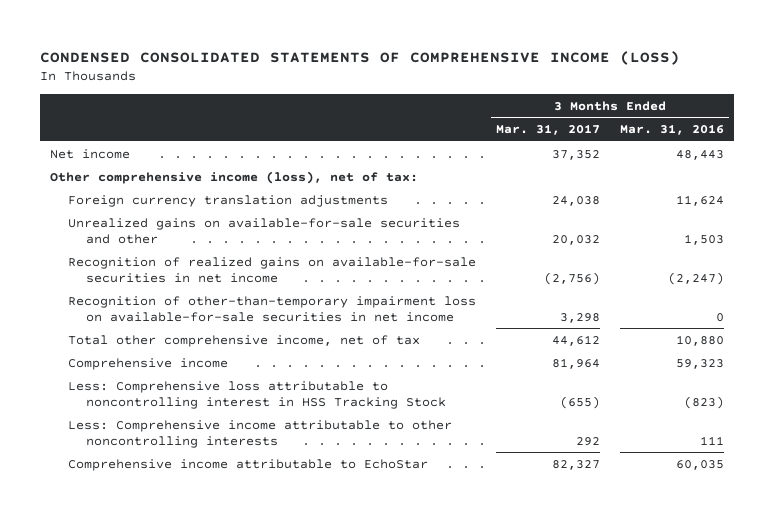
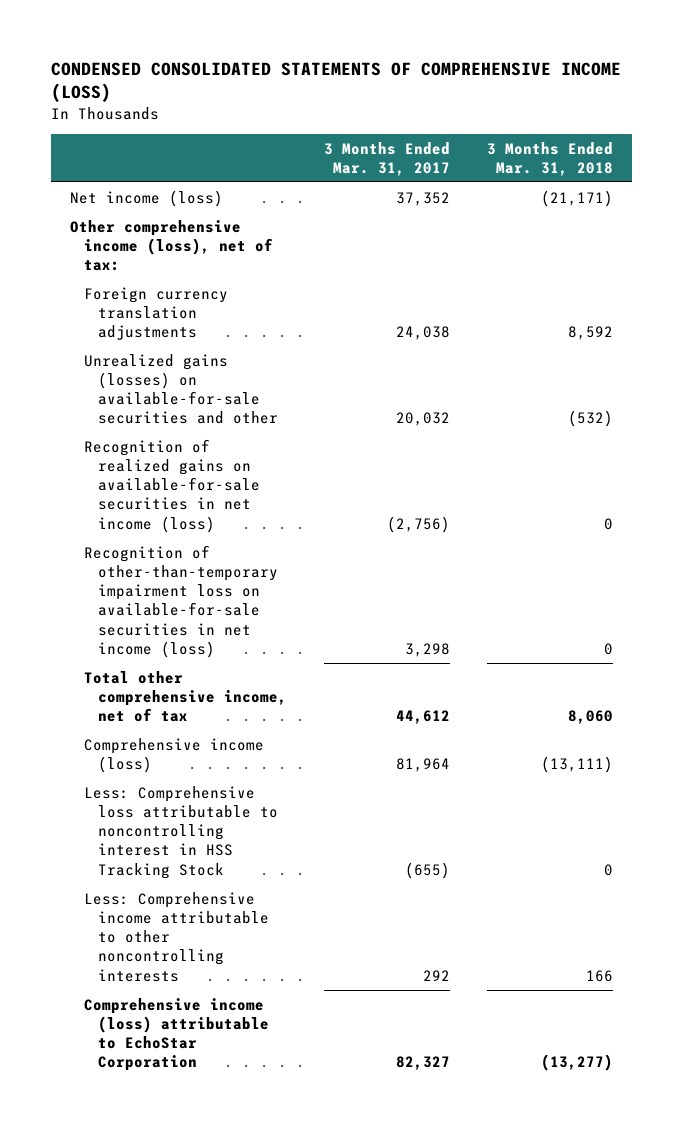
[620,124,725,136] Mar. 31, 2016 -> none
none -> [487,141,614,176] 3 Months Ended Mar. 31, 2018
[50,148,131,159] Net income -> [69,189,223,207] Net income (loss)
[68,217,461,244] Unrealized gains on available-for-sale securities and other -> [83,353,278,425] Unrealized gains (losses) on available-for-sale securities and other
[68,256,477,283] Recognition of realized gains on available-for-sale securities in net income -> [83,438,260,533] Recognition of realized gains on available-for-sale securities in net income (loss)
[68,295,477,322] Recognition of other-than-temporary impairment loss on available-for-sale securities in net income -> [83,544,278,658] Recognition of other-than-temporary impairment loss on available-for-sale securities in net income (loss)
[68,357,229,370] Comprehensive income -> [83,737,264,773] Comprehensive income (loss)
[68,458,429,471] Comprehensive income attributable to EchoStar -> [83,997,269,1072] Comprehensive income (loss) attributable to EchoStar Corporation

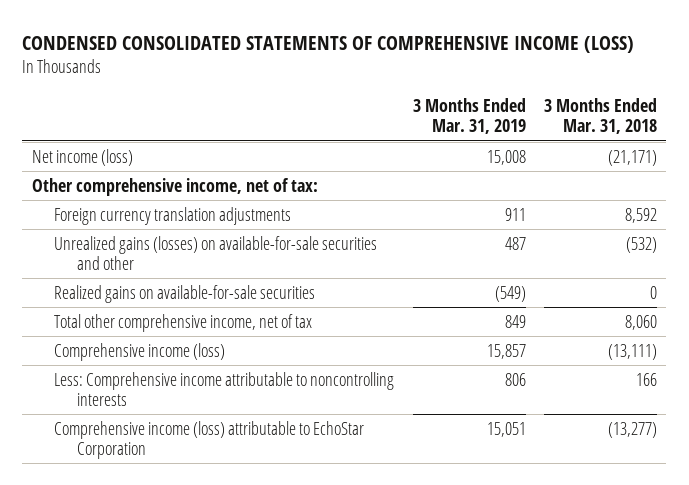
[324,141,451,176] 3 Months Ended Mar. 31, 2017 -> none
none -> [412,97,526,135] 3 Months Ended Mar. 31, 2019
[69,219,273,272] Other comprehensive income (loss), net of tax: -> [31,177,318,196] Other comprehensive income, net of tax:
[83,544,278,658] Recognition of other-than-temporary impairment loss on available-for-sale securities in net income (loss) -> none
[83,438,260,533] Recognition of realized gains on available-for-sale securities in net income (loss) -> [54,284,316,303] Realized gains on available-for-sale securities
[83,785,278,879] Less: Comprehensive loss attributable to noncontrolling interest in HSS Tracking Stock -> none
[83,891,269,982] Less: Comprehensive income attributable to other noncontrolling interests -> [54,371,395,407] Less: Comprehensive income attributable to noncontrolling interests

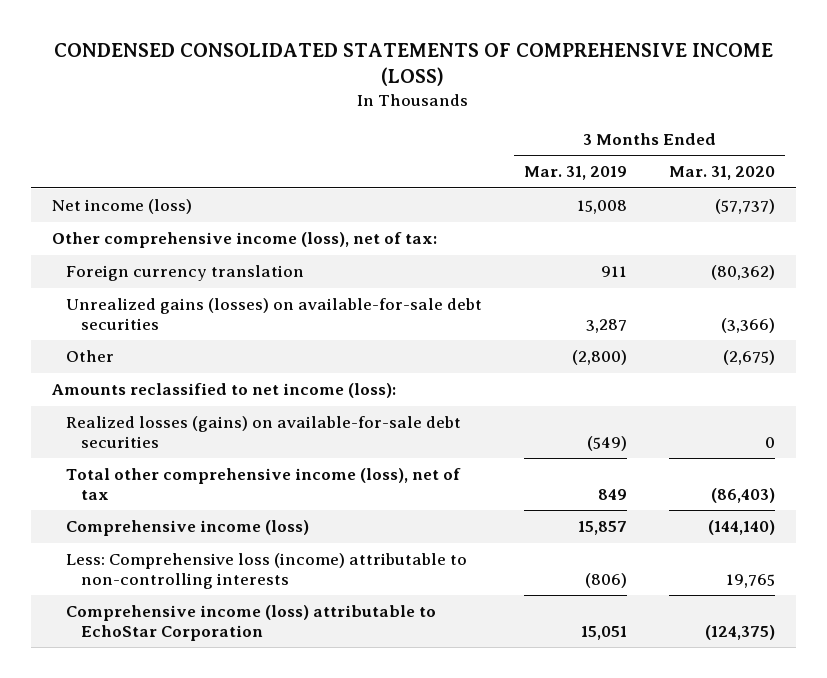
[544,97,658,135] 3 Months Ended Mar. 31, 2018 -> none
none -> [669,166,776,181] Mar. 31, 2020
[31,177,318,196] Other comprehensive income, net of tax: -> [51,232,437,249] Other comprehensive income (loss), net of tax:
[54,206,292,225] Foreign currency translation adjustments -> [66,265,305,282] Foreign currency translation
[54,235,378,271] Unrealized gains (losses) on available-for-sale securities and other -> [66,298,483,330] Unrealized gains (losses) on available-for-sale debt securities
[504,236,526,250] 487 -> [586,318,628,333] 3,287
none -> [66,350,115,363] Other
none -> [50,383,396,399] Amounts reclassified to net income (loss):
[54,284,316,303] Realized gains on available-for-sale securities -> [66,416,462,448] Realized losses (gains) on available-for-sale debt securities
[54,313,313,332] Total other comprehensive income, net of tax -> [66,468,462,500] Total other comprehensive income (loss), net of tax
[54,371,395,407] Less: Comprehensive income attributable to noncontrolling interests -> [66,553,468,589] Less: Comprehensive loss (income) attributable to non-controlling interests
[504,372,526,386] 806 -> [585,572,628,588] (806)

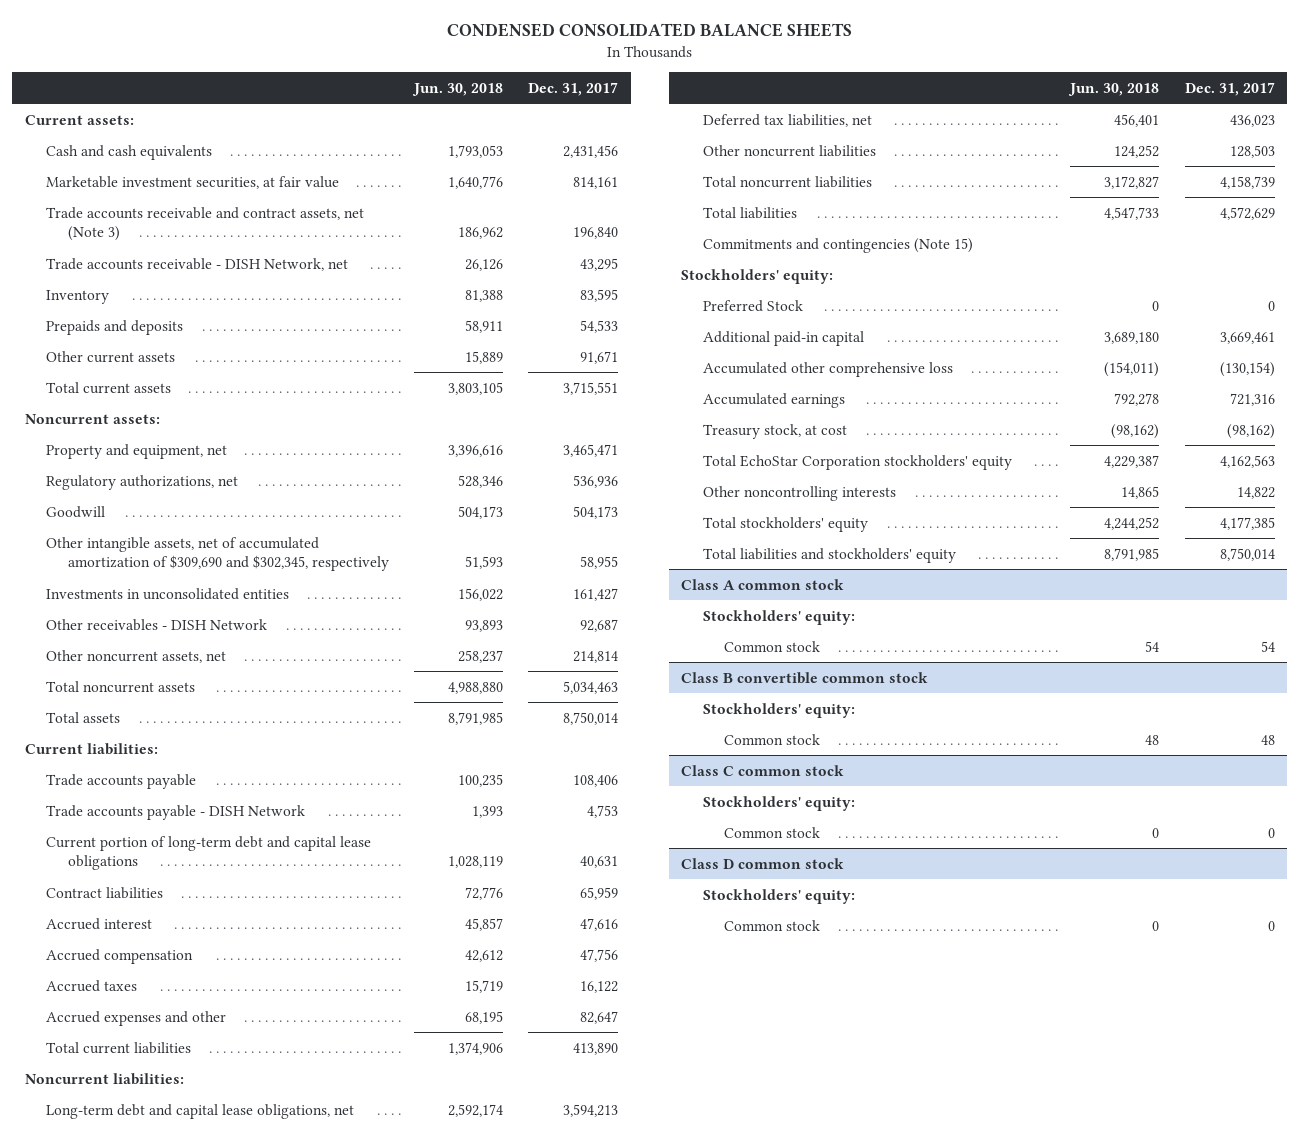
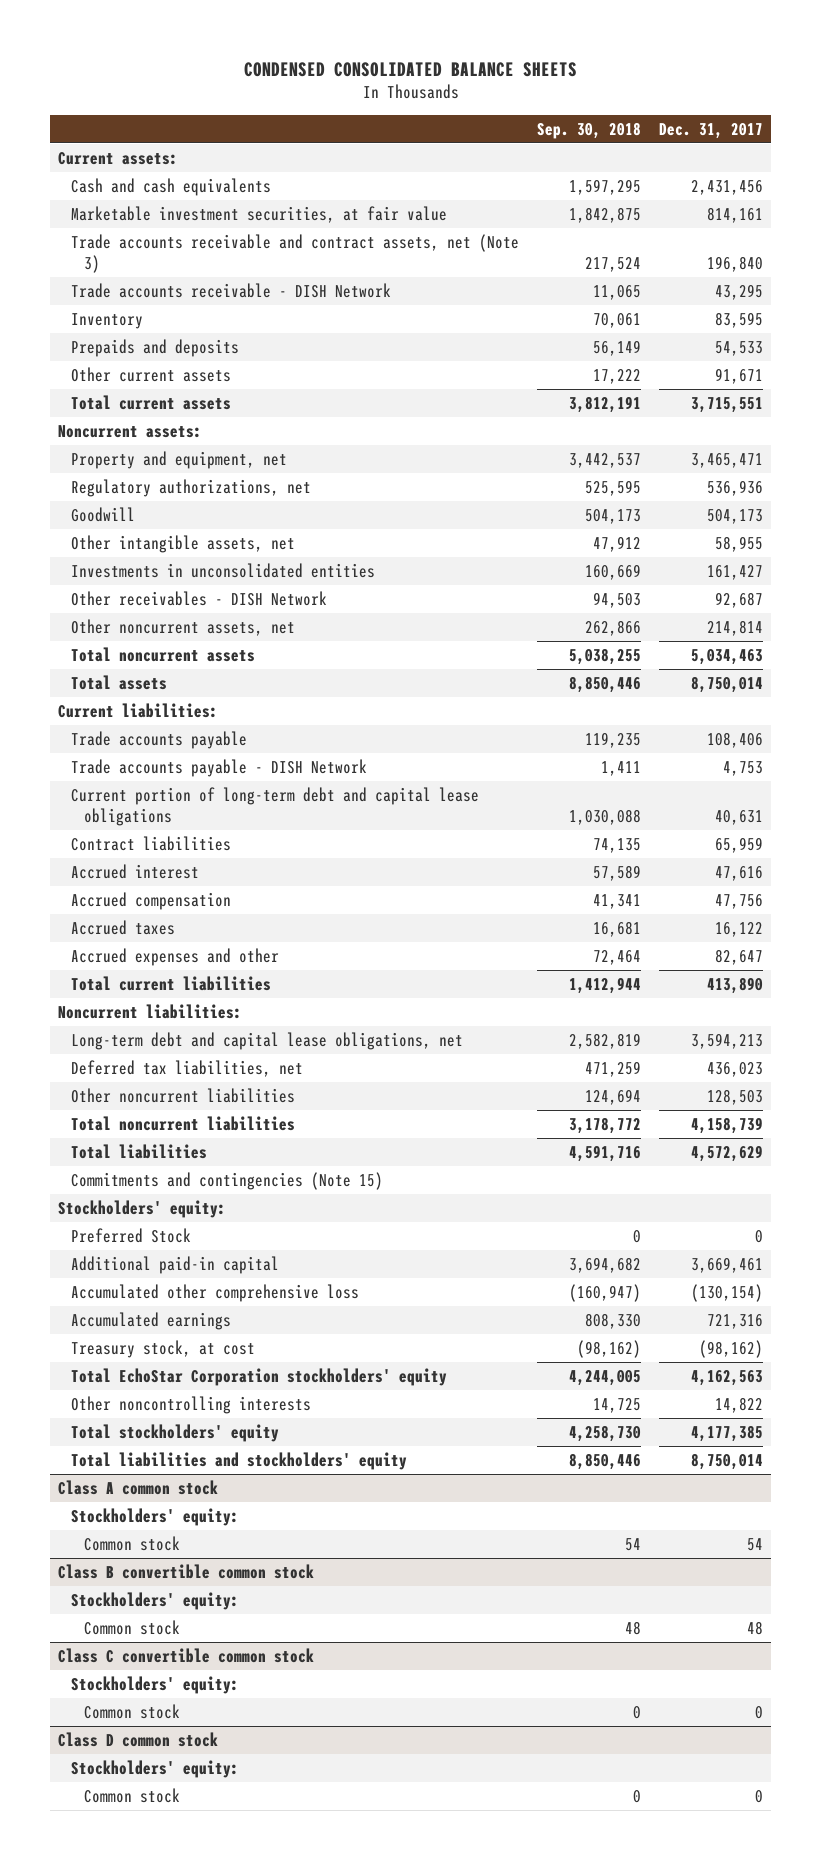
[412,82,504,96] Jun. 30, 2018 -> none
none -> [536,121,641,139] Sep. 30, 2018
[46,257,349,271] Trade accounts receivable - DISH Network, net -> [71,282,392,298] Trade accounts receivable - DISH Network
[46,536,389,572] Other intangible assets, net of accumulated amortization of $309,690 and $302,345, respectively -> [71,534,296,553] Other intangible assets, net
[681,764,845,776] Class C common stock -> [58,1647,315,1663] Class C convertible common stock

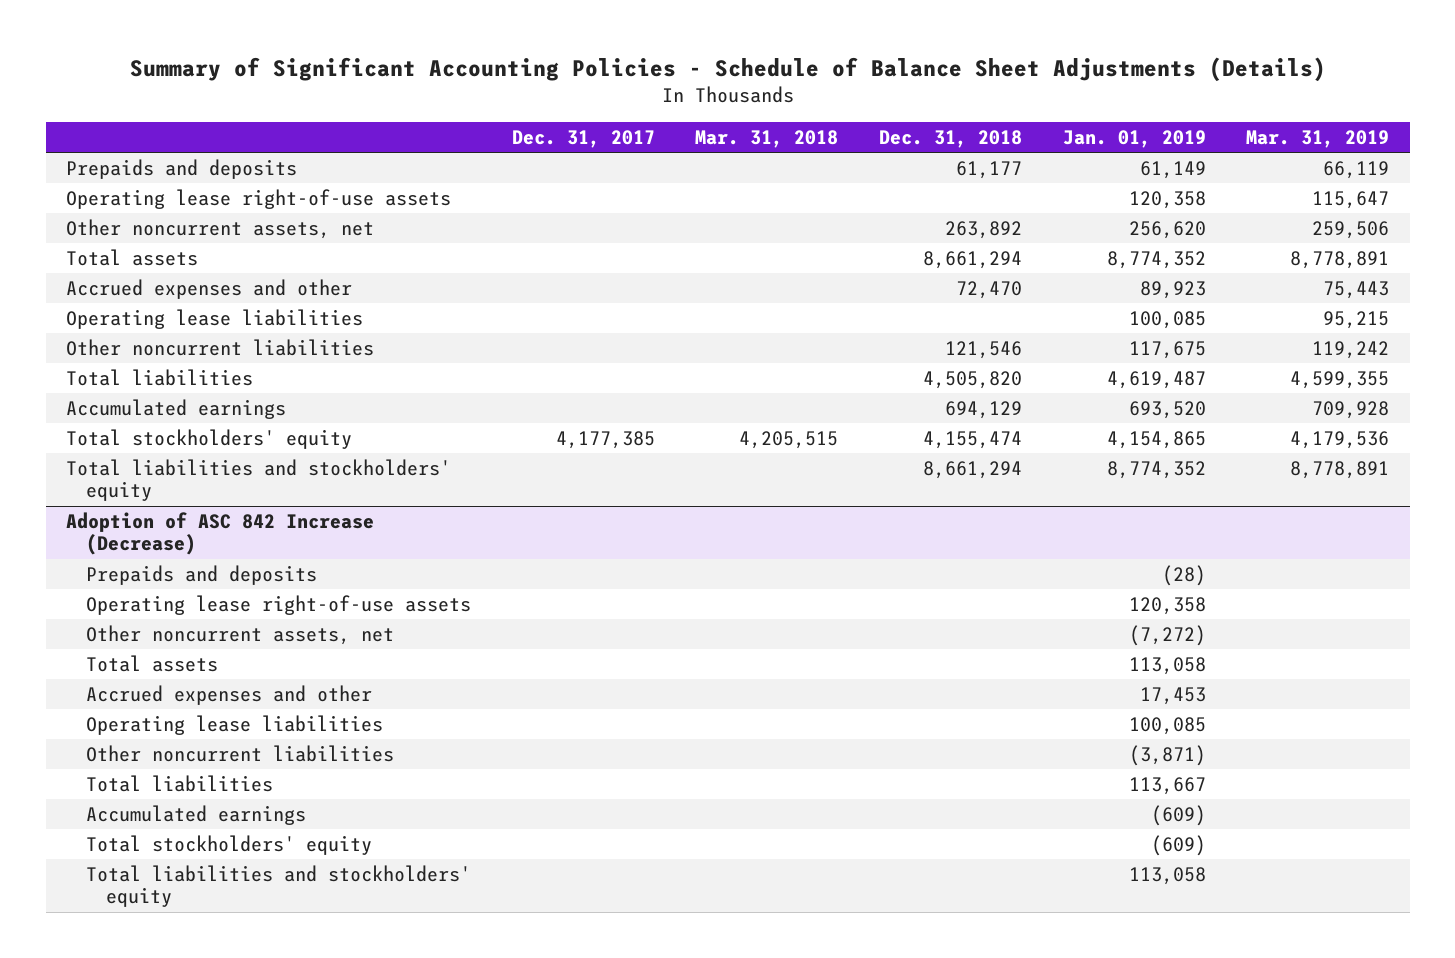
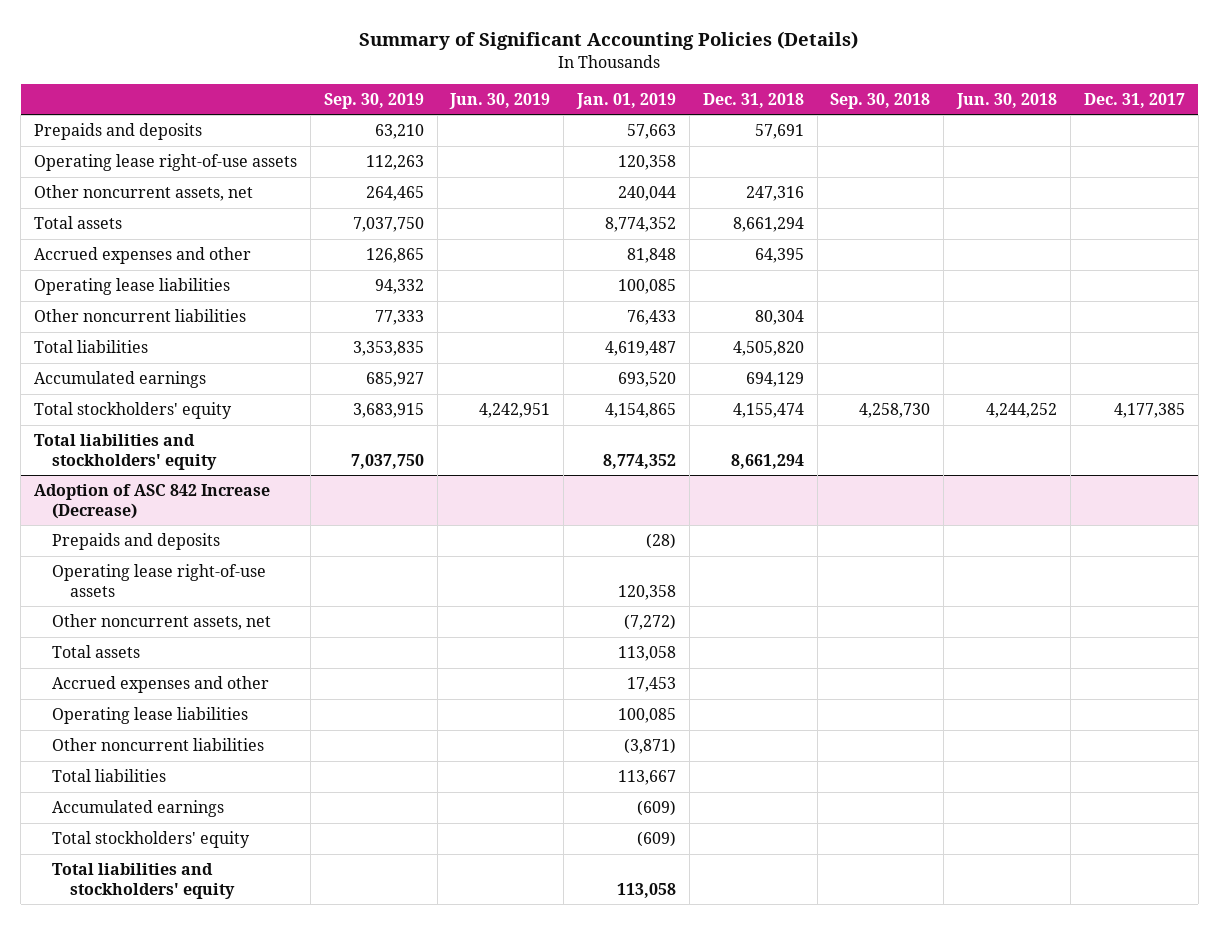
[129,57,1326,83] Summary of Significant Accounting Policies - Schedule of Balance Sheet Adjustments (Details) -> [359,30,859,50] Summary of Significant Accounting Policies (Details)
[695,129,839,148] Mar. 31, 2018 -> none
[1246,129,1390,148] Mar. 31, 2019 -> none
none -> [323,92,424,109] Sep. 30, 2019
none -> [449,92,551,109] Jun. 30, 2019
none -> [830,92,931,109] Sep. 30, 2018
none -> [956,92,1058,109] Jun. 30, 2018
[956,161,1023,180] 61,177 -> [754,124,804,140] 57,691
[1139,161,1206,180] 61,149 -> [627,124,677,140] 57,663
[945,221,1023,240] 263,892 -> [745,186,804,202] 247,316
[1128,221,1206,240] 256,620 -> [618,186,677,202] 240,044
[956,281,1023,300] 72,470 -> [754,248,804,264] 64,395
[1139,281,1206,300] 89,923 -> [627,248,677,264] 81,848
[945,341,1023,360] 121,546 -> [754,310,804,326] 80,304
[1128,341,1206,360] 117,675 -> [627,310,677,326] 76,433

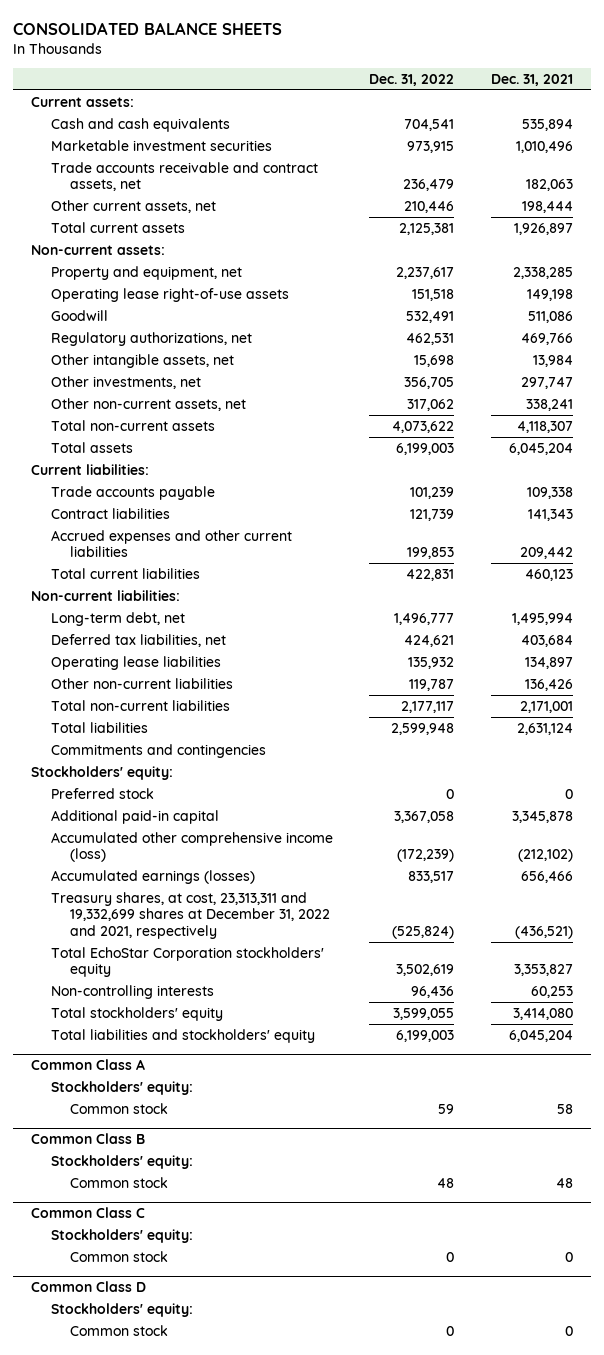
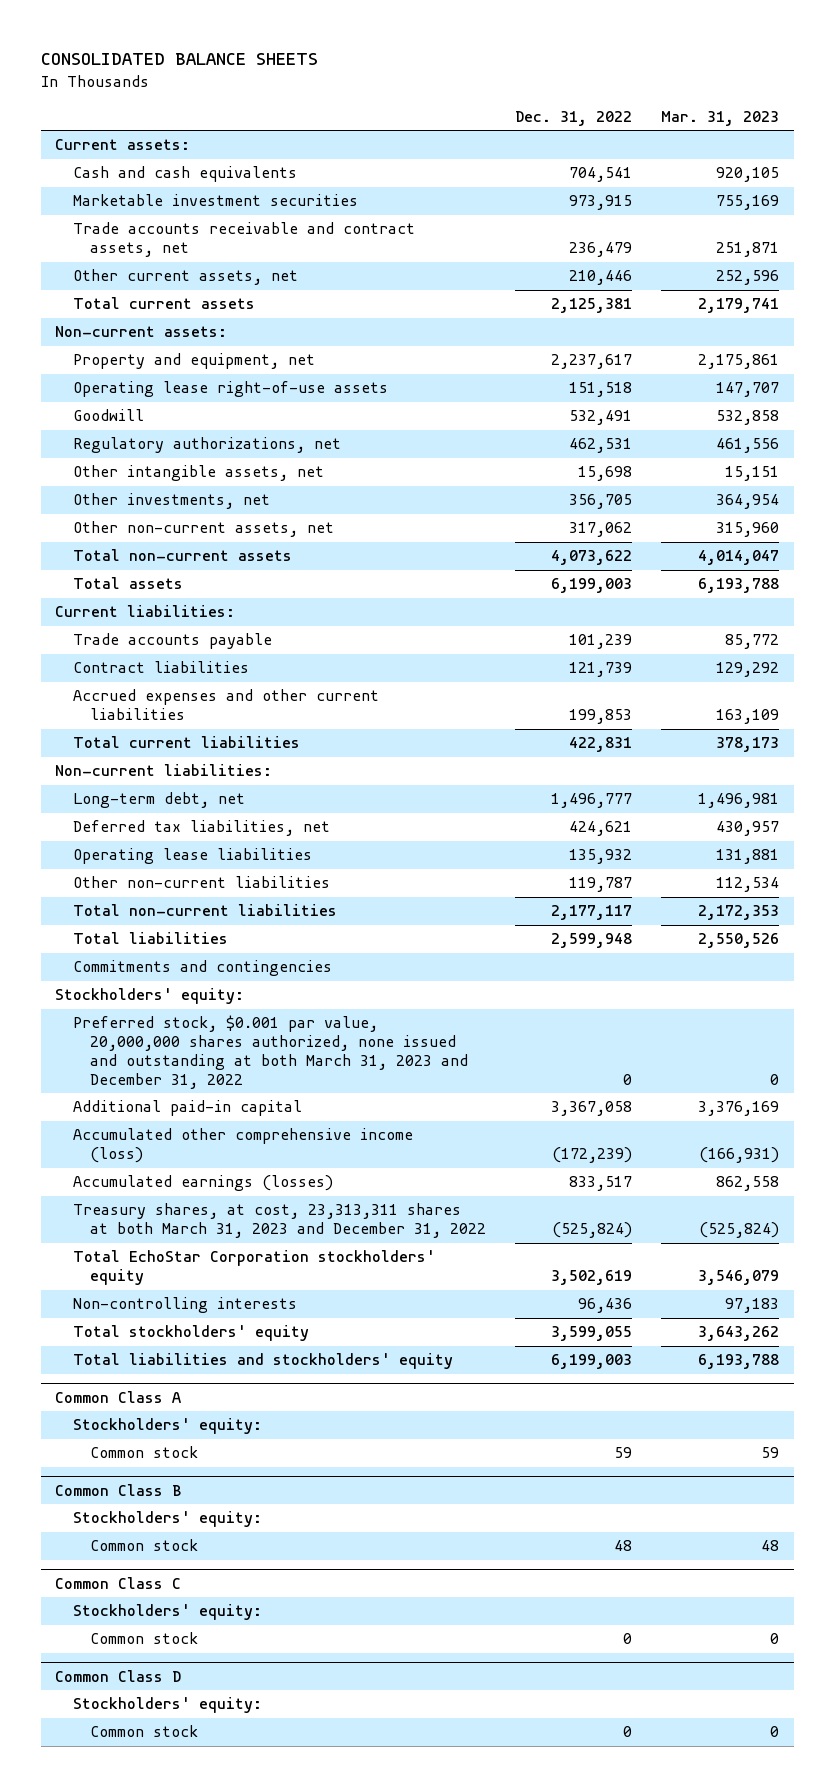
[491,73,574,86] Dec. 31, 2021 -> none
none -> [661,110,780,126] Mar. 31, 2023
[50,787,154,799] Preferred stock -> [72,1015,468,1089] Preferred stock, $0.001 par value, 20,000,000 shares authorized, none issued and outstanding at both March 31, 2023 and December 31, 2022
[50,891,330,940] Treasury shares, at cost, 23,313,311 and 19,332,699 shares at December 31, 2022 and 2021, respectively -> [72,1203,486,1239] Treasury shares, at cost, 23,313,311 shares at both March 31, 2023 and December 31, 2022

